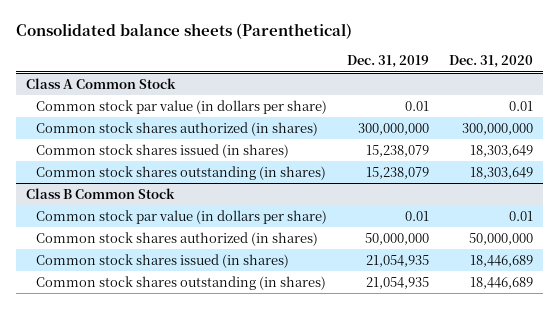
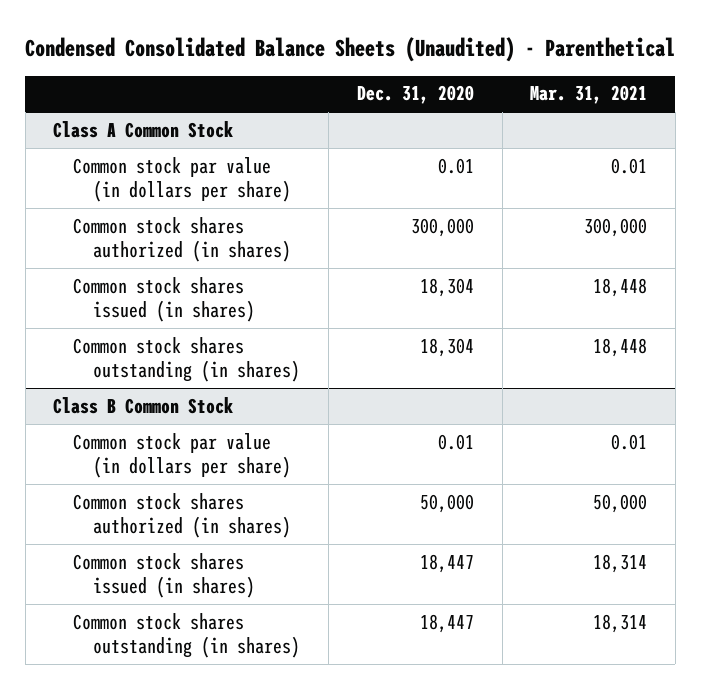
[16,23,353,40] Consolidated balance sheets (Parenthetical) -> [25,36,676,62] Condensed Consolidated Balance Sheets (Unaudited) - Parenthetical
[347,55,430,69] Dec. 31, 2019 -> none
none -> [530,85,648,105] Mar. 31, 2021
[462,122,534,135] 300,000,000 -> [410,217,474,237] 300,000
[470,144,534,157] 18,303,649 -> [419,277,474,297] 18,304
[470,166,534,179] 18,303,649 -> [419,337,474,357] 18,304
[469,232,534,245] 50,000,000 -> [419,493,474,513] 50,000
[470,254,534,267] 18,446,689 -> [419,553,474,573] 18,447
[470,276,534,289] 18,446,689 -> [419,613,474,633] 18,447

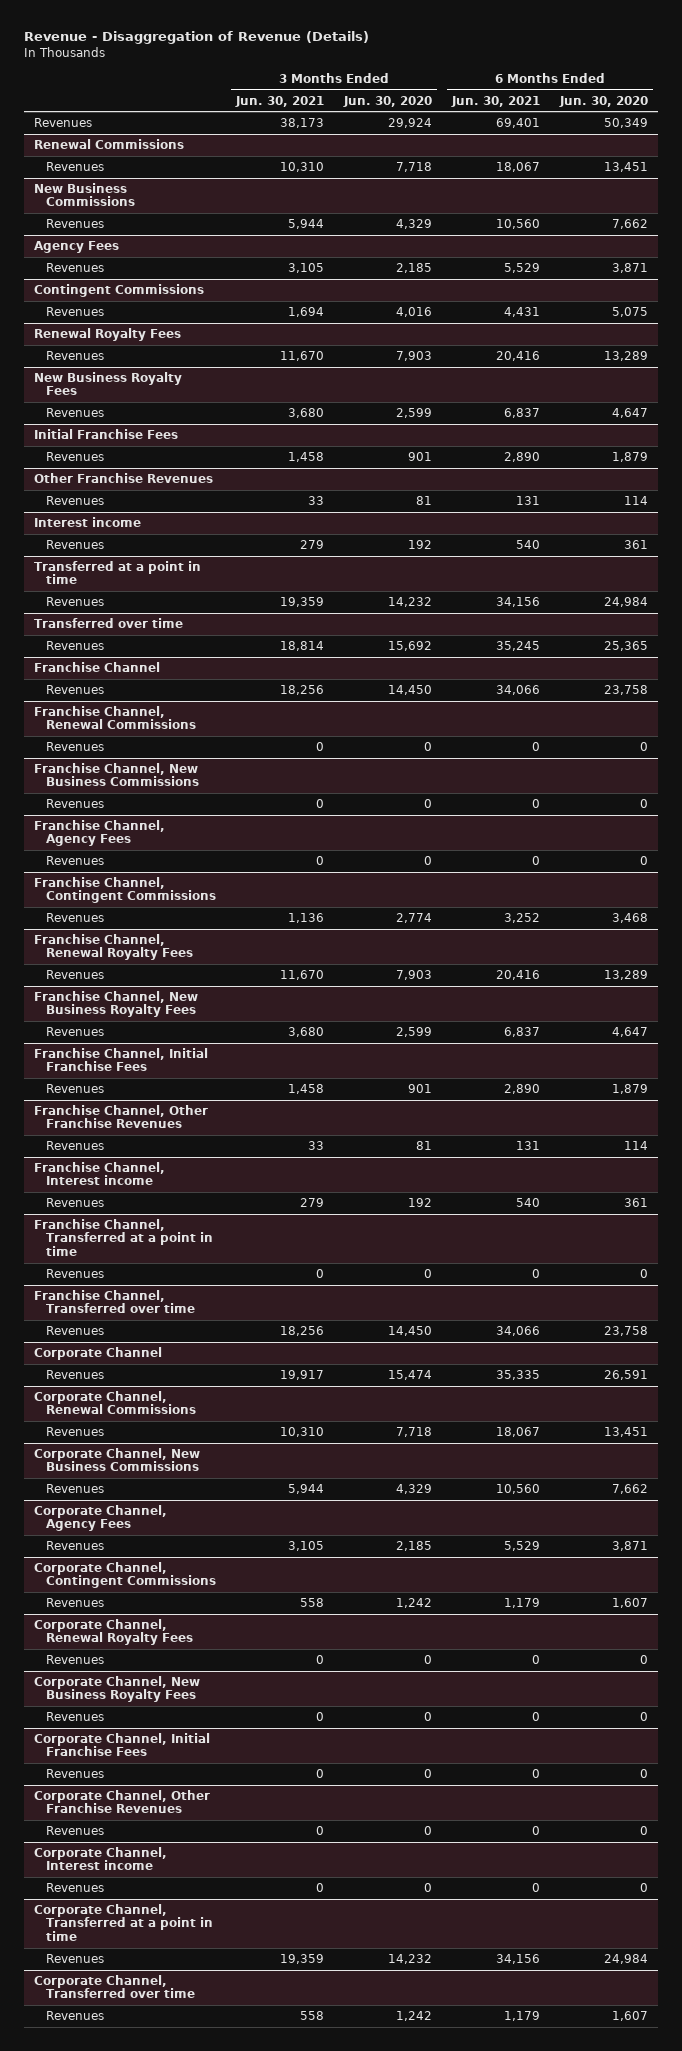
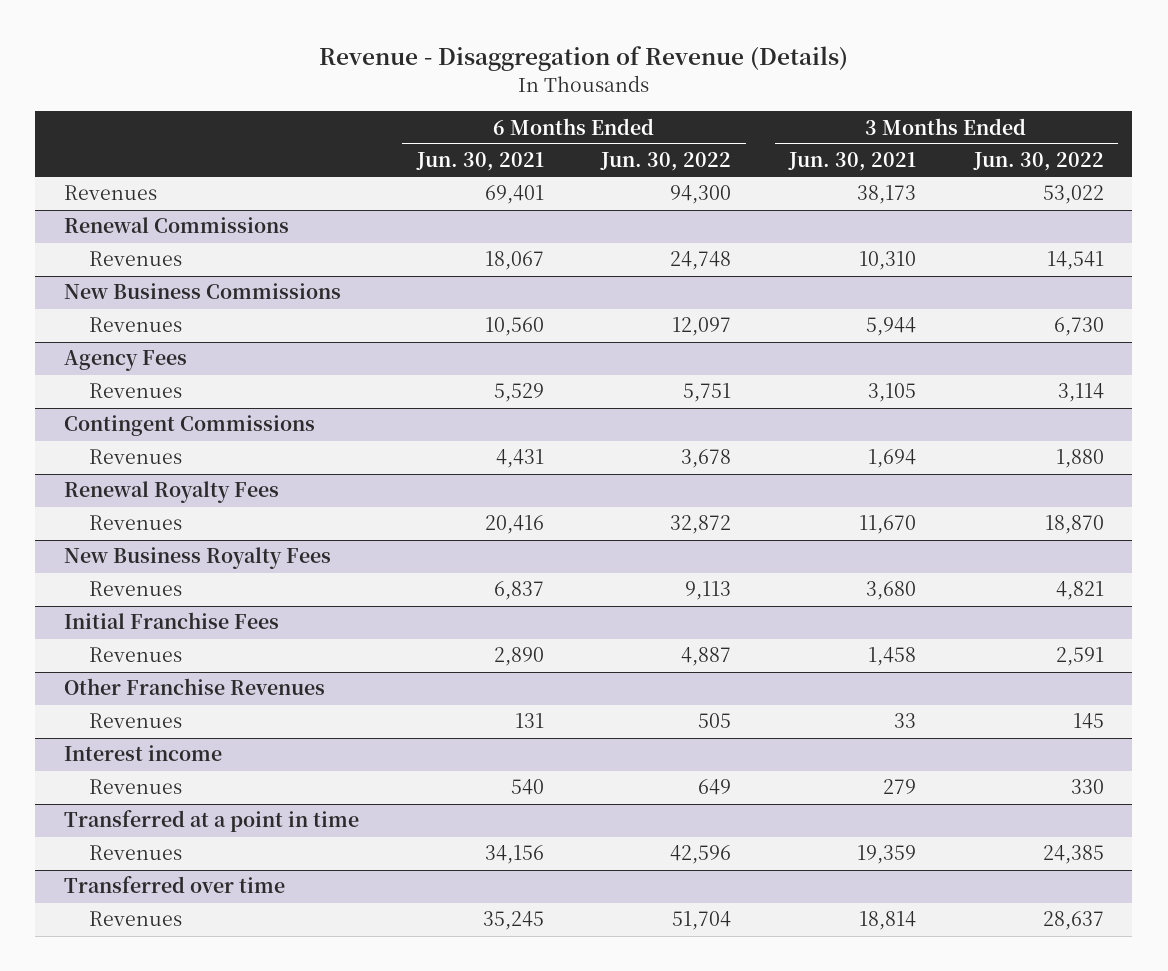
[343,95,433,107] Jun. 30, 2020 -> none
[559,95,649,107] Jun. 30, 2020 -> none
none -> [600,152,732,172] Jun. 30, 2022
none -> [972,152,1104,172] Jun. 30, 2022
[33,661,160,672] Franchise Channel -> none
[46,684,105,694] Revenues -> none
[33,705,197,730] Franchise Channel, Renewal Commissions -> none
[46,741,105,751] Revenues -> none
[33,762,200,787] Franchise Channel, New Business Commissions -> none
[46,798,105,808] Revenues -> none
[33,819,165,847] Franchise Channel, Agency Fees -> none
[46,855,105,865] Revenues -> none
[33,876,217,904] Franchise Channel, Contingent Commissions -> none
[46,912,105,922] Revenues -> none
[33,933,194,961] Franchise Channel, Renewal Royalty Fees -> none
[46,969,105,979] Revenues -> none
[33,990,198,1018] Franchise Channel, New Business Royalty Fees -> none
[46,1026,105,1036] Revenues -> none
[33,1047,208,1072] Franchise Channel, Initial Franchise Fees -> none
[46,1083,105,1093] Revenues -> none
[33,1104,208,1129] Franchise Channel, Other Franchise Revenues -> none
[46,1140,105,1150] Revenues -> none
[33,1161,165,1186] Franchise Channel, Interest income -> none
[46,1197,105,1207] Revenues -> none
[33,1218,214,1256] Franchise Channel, Transferred at a point in time -> none
[46,1268,105,1278] Revenues -> none
[33,1289,196,1314] Franchise Channel, Transferred over time -> none
[46,1325,105,1335] Revenues -> none
[33,1346,162,1360] Corporate Channel -> none
[46,1369,105,1379] Revenues -> none
[33,1390,197,1415] Corporate Channel, Renewal Commissions -> none
[46,1426,105,1436] Revenues -> none
[33,1447,200,1472] Corporate Channel, New Business Commissions -> none
[46,1483,105,1493] Revenues -> none
[33,1504,167,1532] Corporate Channel, Agency Fees -> none
[46,1540,105,1550] Revenues -> none
[33,1561,217,1589] Corporate Channel, Contingent Commissions -> none
[46,1597,105,1607] Revenues -> none
[33,1618,194,1646] Corporate Channel, Renewal Royalty Fees -> none
[46,1654,105,1664] Revenues -> none
[33,1675,200,1703] Corporate Channel, New Business Royalty Fees -> none
[46,1711,105,1721] Revenues -> none
[33,1732,210,1757] Corporate Channel, Initial Franchise Fees -> none
[46,1768,105,1778] Revenues -> none
[33,1789,210,1814] Corporate Channel, Other Franchise Revenues -> none
[46,1825,105,1835] Revenues -> none
[33,1846,167,1871] Corporate Channel, Interest income -> none
[46,1882,105,1892] Revenues -> none
[33,1903,214,1941] Corporate Channel, Transferred at a point in time -> none
[46,1953,105,1963] Revenues -> none
[33,1974,196,1999] Corporate Channel, Transferred over time -> none
[46,2010,105,2020] Revenues -> none

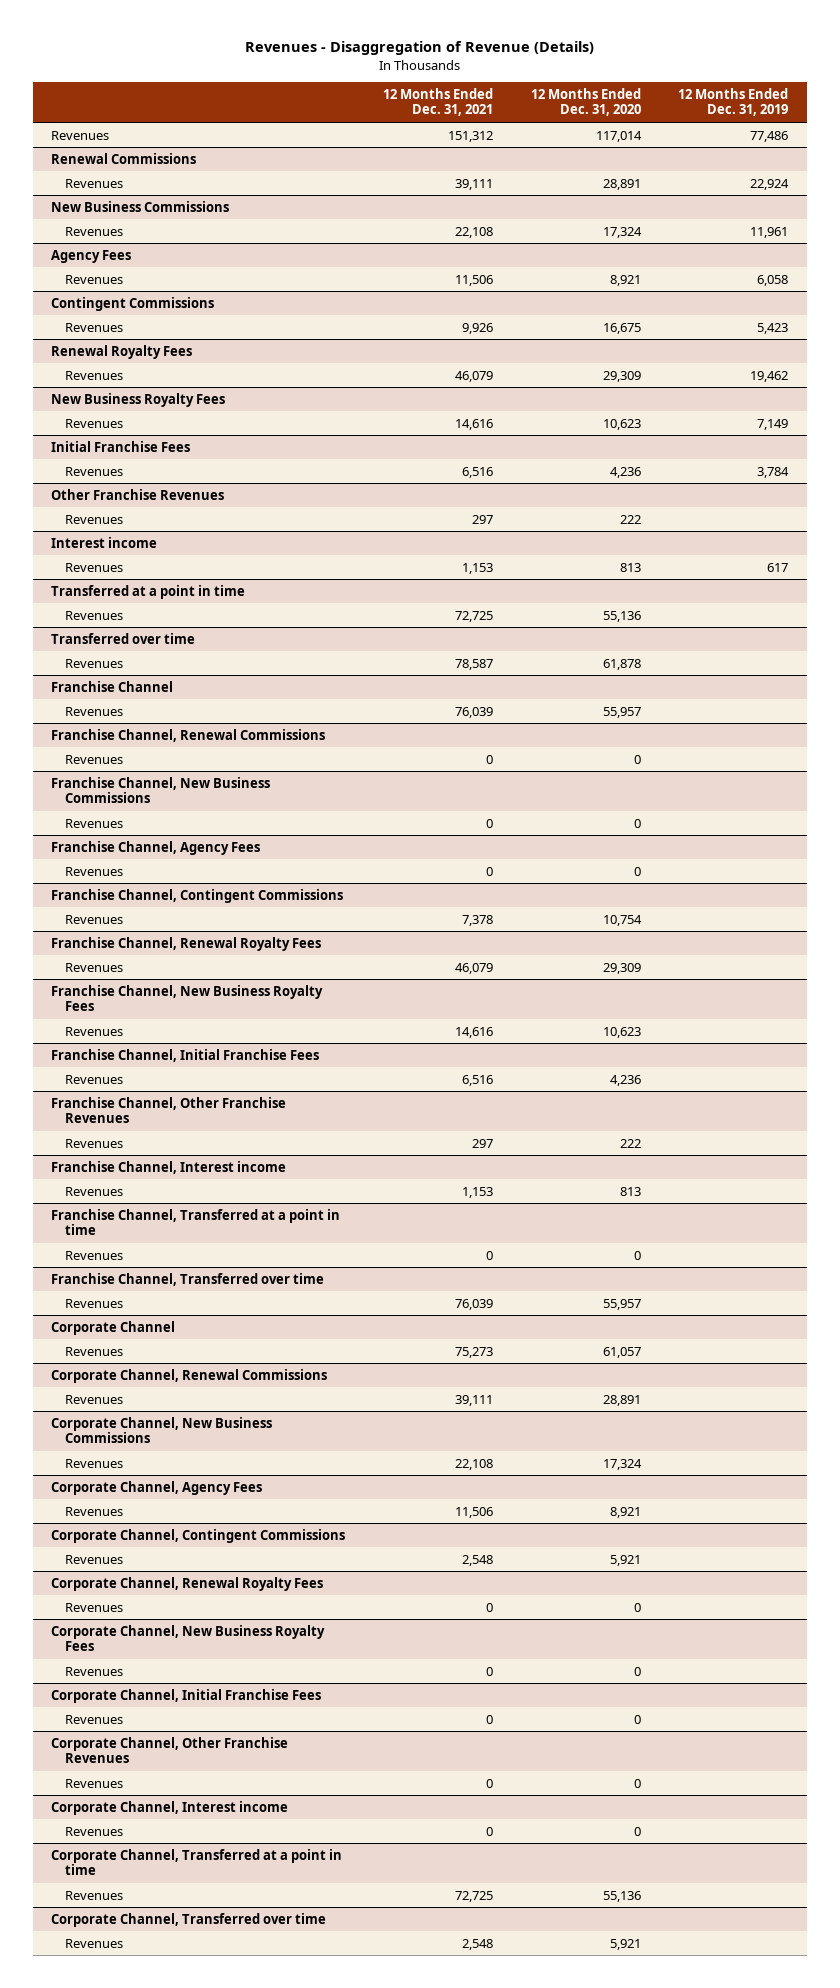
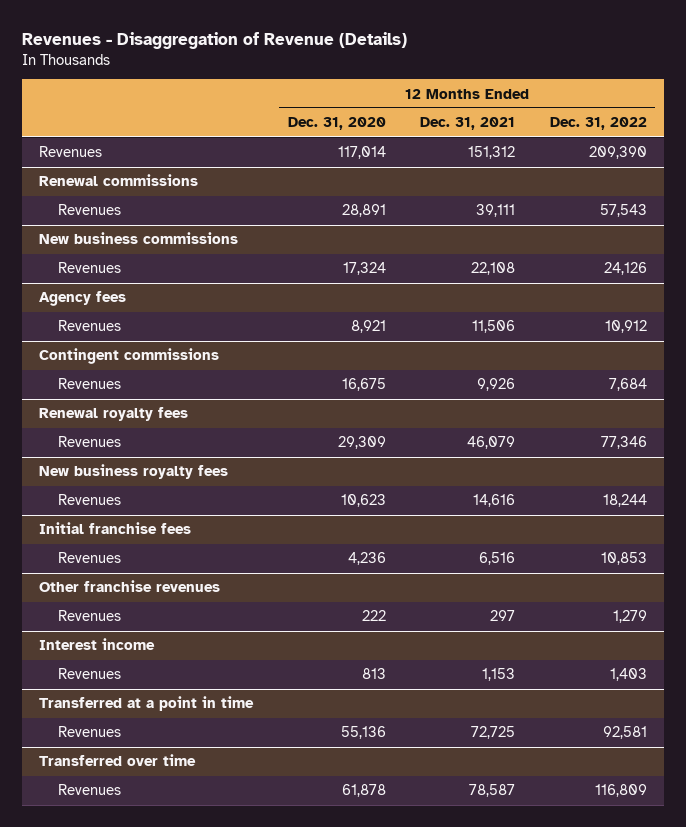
[678,88,789,117] 12 Months Ended Dec. 31, 2019 -> none
none -> [549,117,647,131] Dec. 31, 2022
[51,152,197,164] Renewal Commissions -> [39,174,199,187] Renewal commissions
[51,200,230,212] New Business Commissions -> [39,232,239,245] New business commissions
[51,249,132,263] Agency Fees -> [39,291,127,307] Agency fees
[51,296,215,311] Contingent Commissions -> [39,348,220,365] Contingent commissions
[51,344,193,359] Renewal Royalty Fees -> [39,407,189,422] Renewal royalty fees
[51,392,226,407] New Business Royalty Fees -> [39,464,229,480] New business royalty fees
[51,440,191,452] Initial Franchise Fees -> [39,522,192,535] Initial franchise fees
[51,488,225,500] Other Franchise Revenues -> [39,580,221,593] Other franchise revenues
[51,680,174,692] Franchise Channel -> none
[64,706,123,716] Revenues -> none
[51,728,326,742] Franchise Channel, Renewal Commissions -> none
[64,754,123,764] Revenues -> none
[51,776,271,804] Franchise Channel, New Business Commissions -> none
[64,818,123,828] Revenues -> none
[51,840,261,855] Franchise Channel, Agency Fees -> none
[64,866,123,876] Revenues -> none
[51,888,344,903] Franchise Channel, Contingent Commissions -> none
[64,914,123,924] Revenues -> none
[51,936,322,951] Franchise Channel, Renewal Royalty Fees -> none
[64,962,123,972] Revenues -> none
[51,984,324,1012] Franchise Channel, New Business Royalty Fees -> none
[64,1026,123,1036] Revenues -> none
[51,1048,320,1062] Franchise Channel, Initial Franchise Fees -> none
[64,1074,123,1084] Revenues -> none
[51,1096,287,1124] Franchise Channel, Other Franchise Revenues -> none
[64,1138,123,1148] Revenues -> none
[51,1160,287,1174] Franchise Channel, Interest income -> none
[64,1186,123,1196] Revenues -> none
[51,1208,341,1236] Franchise Channel, Transferred at a point in time -> none
[64,1250,123,1260] Revenues -> none
[51,1272,325,1286] Franchise Channel, Transferred over time -> none
[64,1298,123,1308] Revenues -> none
[51,1320,176,1335] Corporate Channel -> none
[64,1346,123,1356] Revenues -> none
[51,1368,328,1383] Corporate Channel, Renewal Commissions -> none
[64,1394,123,1404] Revenues -> none
[51,1416,273,1444] Corporate Channel, New Business Commissions -> none
[64,1458,123,1468] Revenues -> none
[51,1480,263,1495] Corporate Channel, Agency Fees -> none
[64,1506,123,1516] Revenues -> none
[51,1528,346,1543] Corporate Channel, Contingent Commissions -> none
[64,1554,123,1564] Revenues -> none
[51,1576,324,1591] Corporate Channel, Renewal Royalty Fees -> none
[64,1602,123,1612] Revenues -> none
[51,1624,326,1652] Corporate Channel, New Business Royalty Fees -> none
[64,1666,123,1676] Revenues -> none
[51,1688,322,1703] Corporate Channel, Initial Franchise Fees -> none
[64,1714,123,1724] Revenues -> none
[51,1736,289,1764] Corporate Channel, Other Franchise Revenues -> none
[64,1778,123,1788] Revenues -> none
[51,1800,289,1815] Corporate Channel, Interest income -> none
[64,1826,123,1836] Revenues -> none
[51,1848,343,1876] Corporate Channel, Transferred at a point in time -> none
[64,1890,123,1900] Revenues -> none
[51,1912,327,1927] Corporate Channel, Transferred over time -> none
[64,1938,123,1948] Revenues -> none

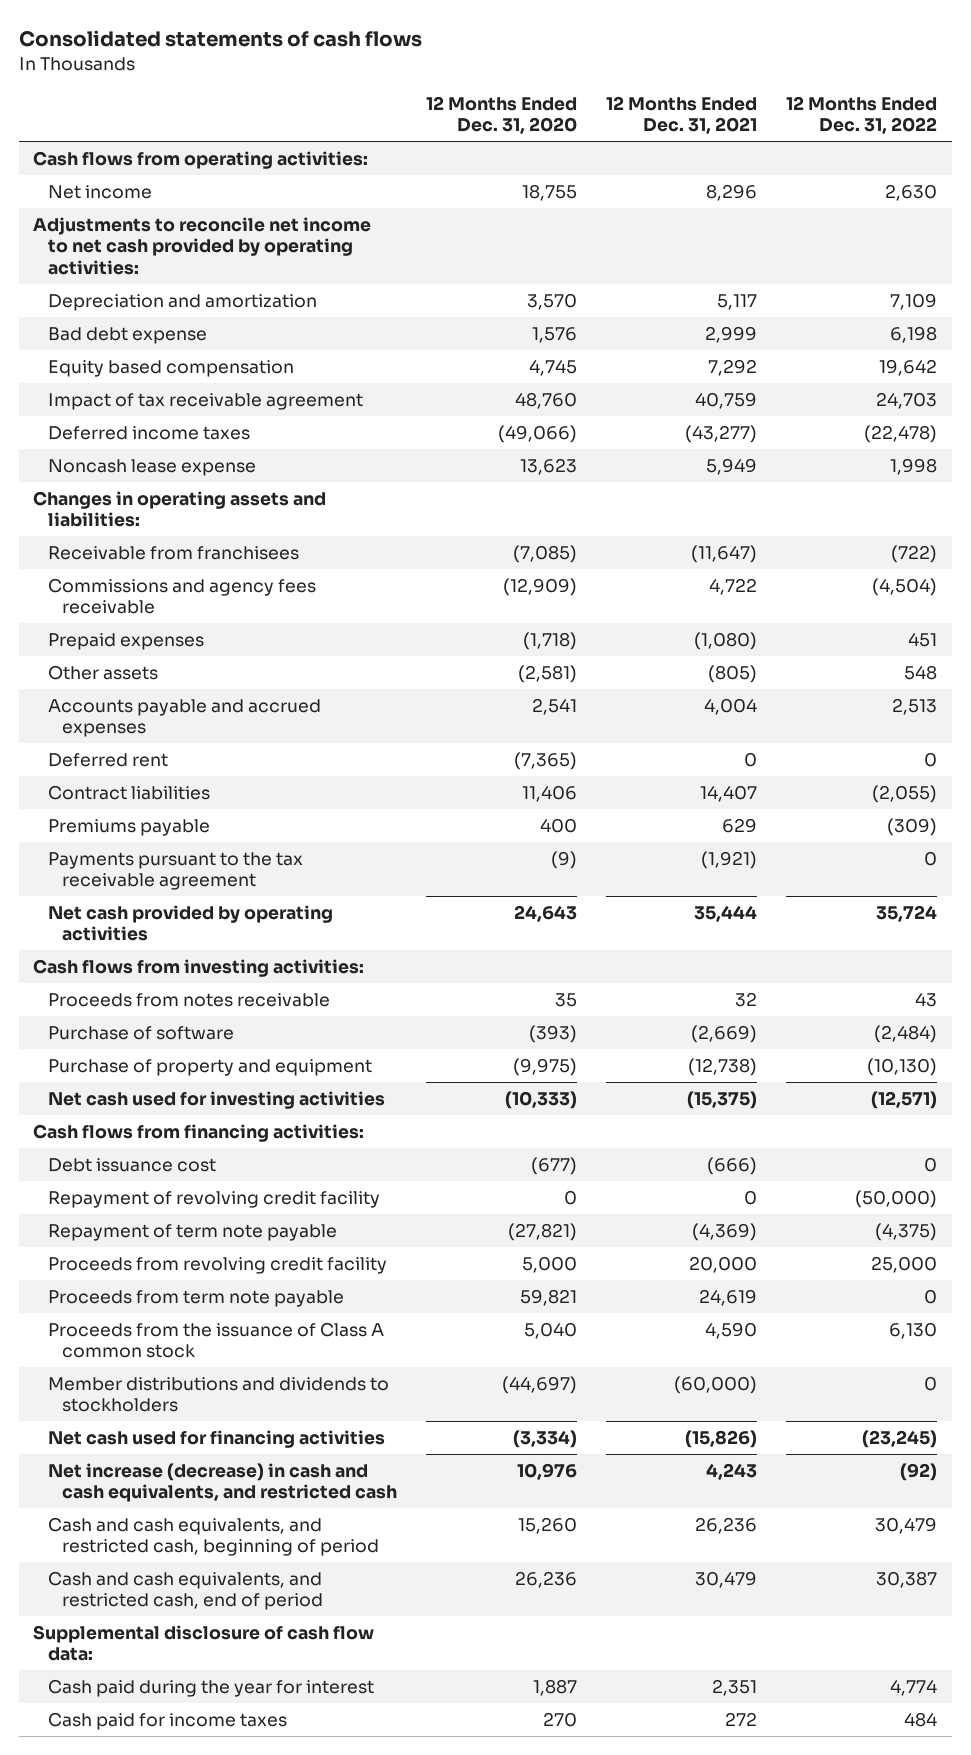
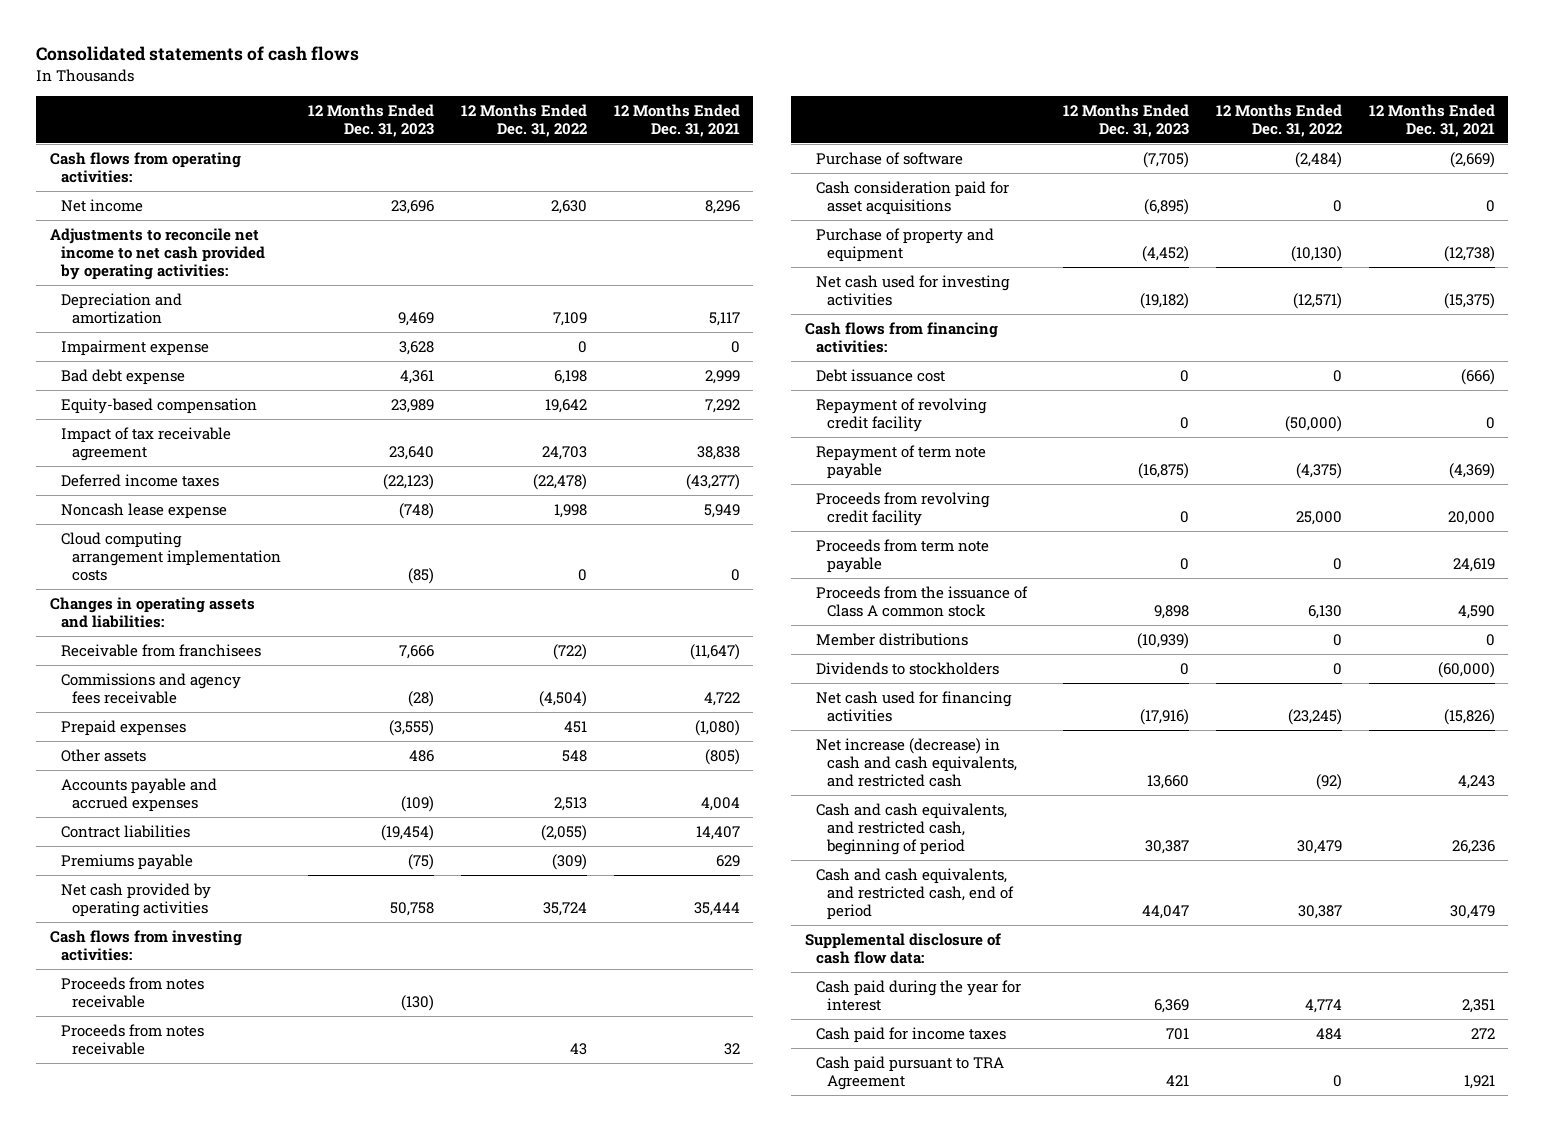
[426,95,578,135] 12 Months Ended Dec. 31, 2020 -> none
none -> [307,103,434,137] 12 Months Ended Dec. 31, 2023
none -> [60,340,209,357] Impairment expense
[47,359,294,377] Equity based compensation -> [60,398,257,415] Equity-based compensation
[695,391,758,409] 40,759 -> [696,445,740,460] 38,838
none -> [60,532,282,581] Cloud computing arrangement implementation costs
[47,752,168,767] Deferred rent -> none
[47,851,303,891] Payments pursuant to the tax receivable agreement -> none
none -> [60,977,204,1008] Proceeds from notes receivable
none -> [815,181,1009,215] Cash consideration paid for asset acquisitions
none -> [815,633,968,647] Member distributions
[47,1376,389,1413] Member distributions and dividends to stockholders -> [815,662,999,676] Dividends to stockholders
none -> [815,1056,1004,1090] Cash paid pursuant to TRA Agreement

